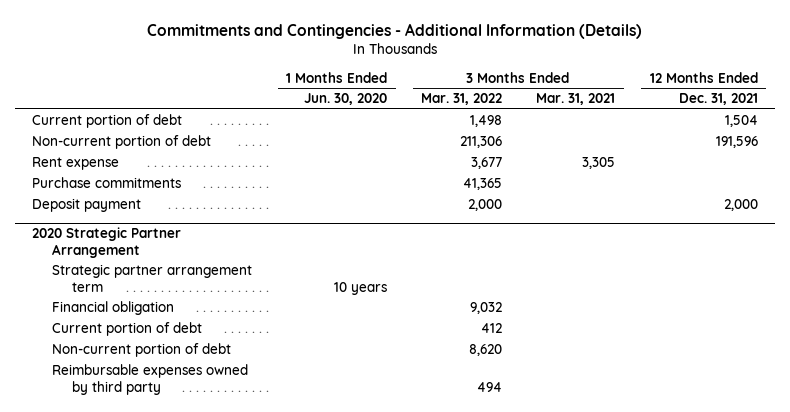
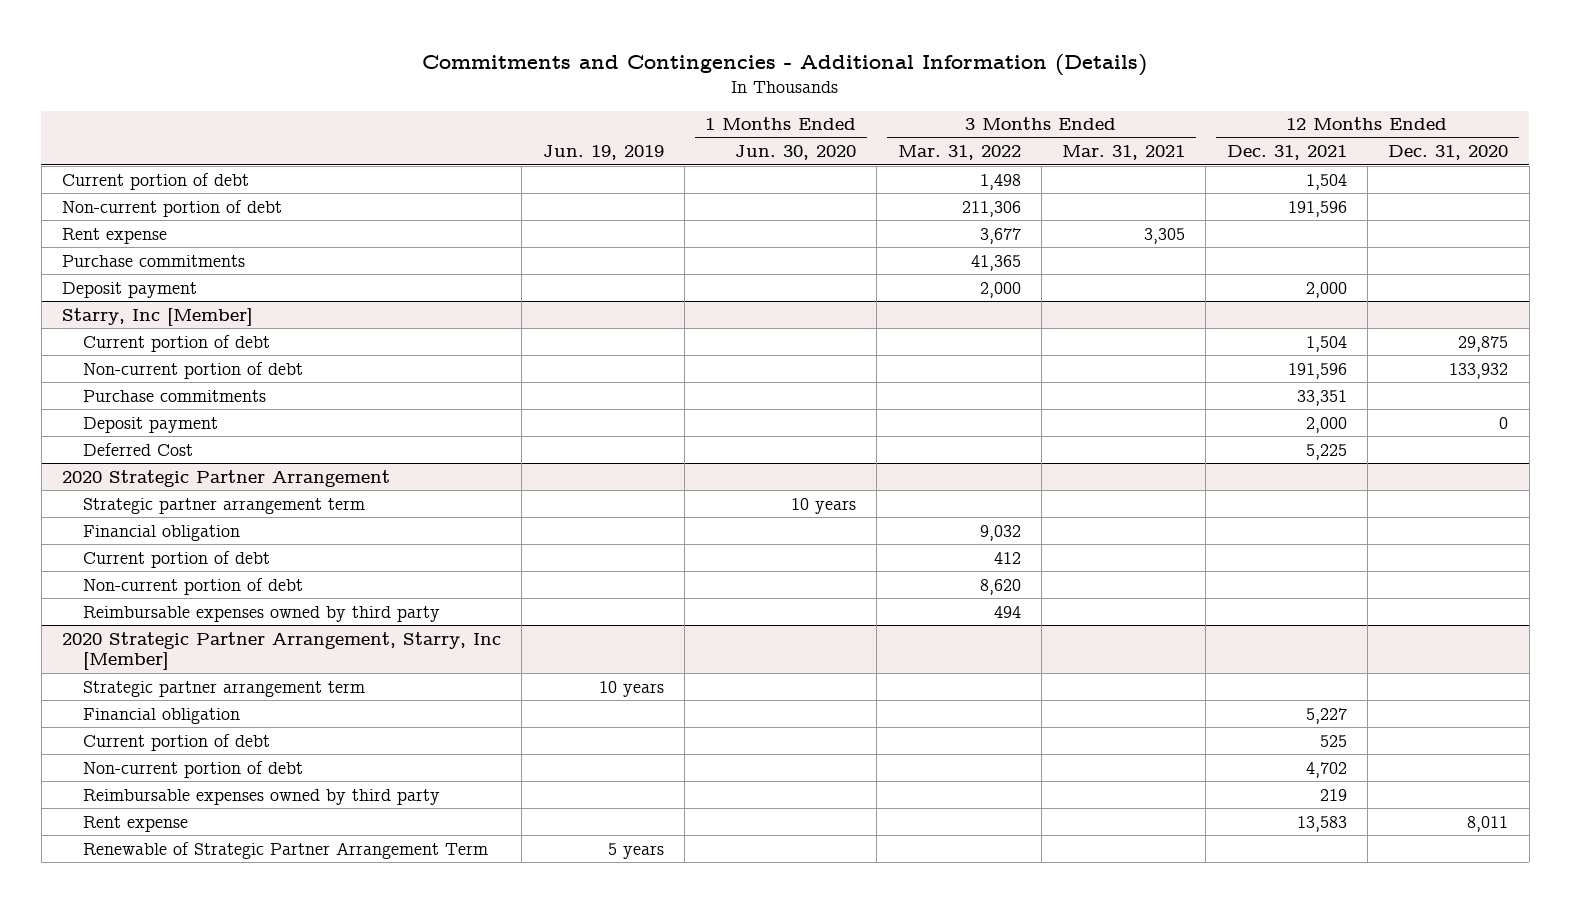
none -> [542,145,664,161] Jun. 19, 2019
none -> [1388,145,1509,161] Dec. 31, 2020
none -> [62,307,254,326] Starry, Inc [Member]
none -> [82,334,270,352] Current portion of debt
none -> [82,361,303,379] Non-current portion of debt
none -> [82,389,266,402] Purchase commitments
none -> [82,416,218,433] Deposit payment
none -> [82,442,193,456] Deferred Cost
none -> [62,631,502,671] 2020 Strategic Partner Arrangement, Starry, Inc [Member]
none -> [82,680,365,697] Strategic partner arrangement term
none -> [82,707,240,724] Financial obligation
none -> [82,733,270,751] Current portion of debt
none -> [82,760,303,778] Non-current portion of debt
none -> [82,788,440,805] Reimbursable expenses owned by third party
none -> [82,815,188,832] Rent expense
none -> [82,841,488,859] Renewable of Strategic Partner Arrangement Term

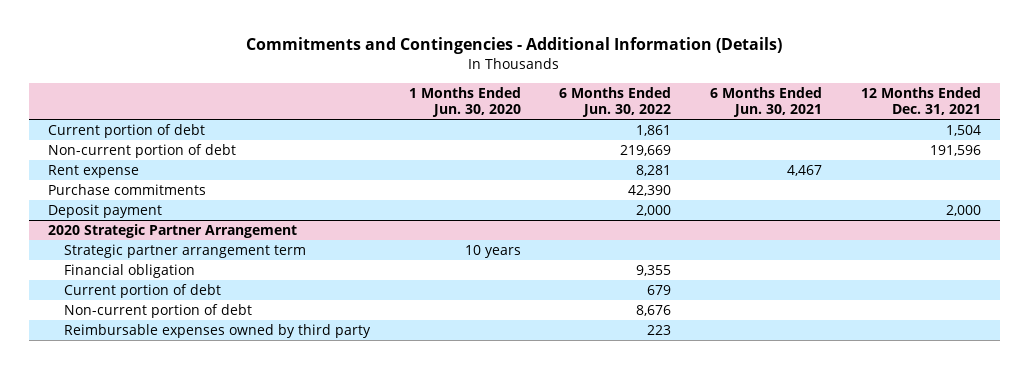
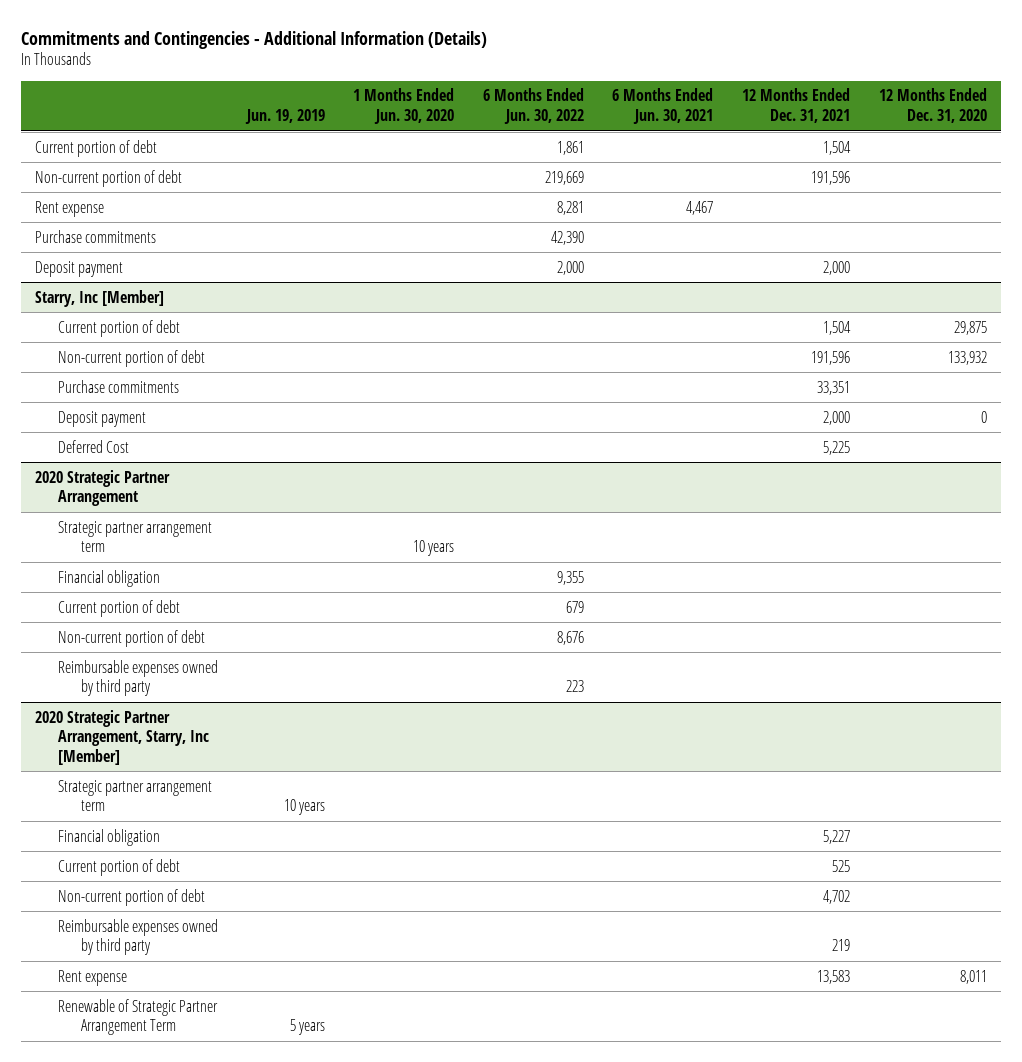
none -> [244,108,325,124] Jun. 19, 2019
none -> [878,88,987,123] 12 Months Ended Dec. 31, 2020
none -> [34,289,164,307] Starry, Inc [Member]
none -> [57,319,180,337] Current portion of debt
none -> [57,349,205,367] Non-current portion of debt
none -> [57,379,179,393] Purchase commitments
none -> [57,410,146,427] Deposit payment
none -> [57,439,129,453] Deferred Cost
none -> [34,709,209,765] 2020 Strategic Partner Arrangement, Starry, Inc [Member]
none -> [57,779,212,812] Strategic partner arrangement term
none -> [57,828,160,846] Financial obligation
none -> [57,858,180,876] Current portion of debt
none -> [57,888,205,906] Non-current portion of debt
none -> [57,918,218,956] Reimbursable expenses owned by third party
none -> [57,969,127,986] Rent expense
none -> [57,998,218,1036] Renewable of Strategic Partner Arrangement Term

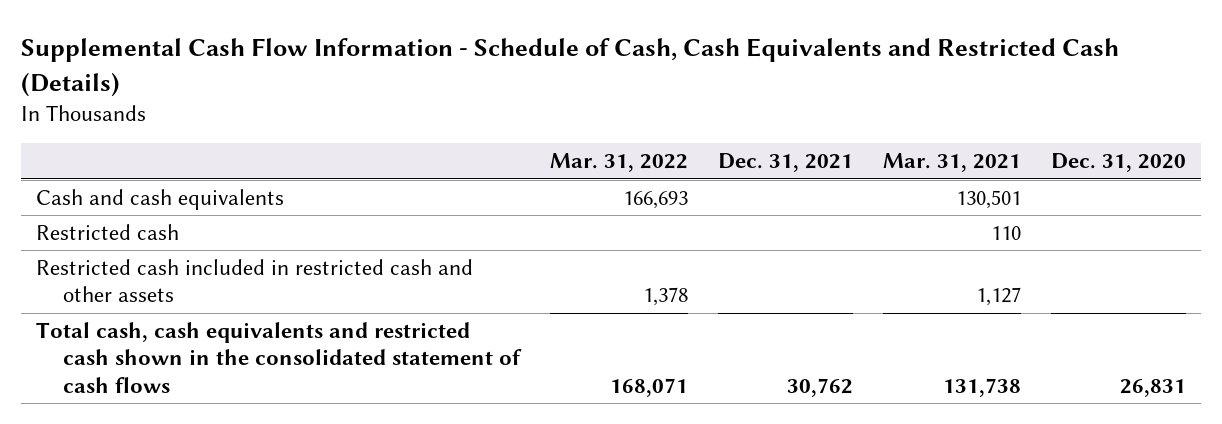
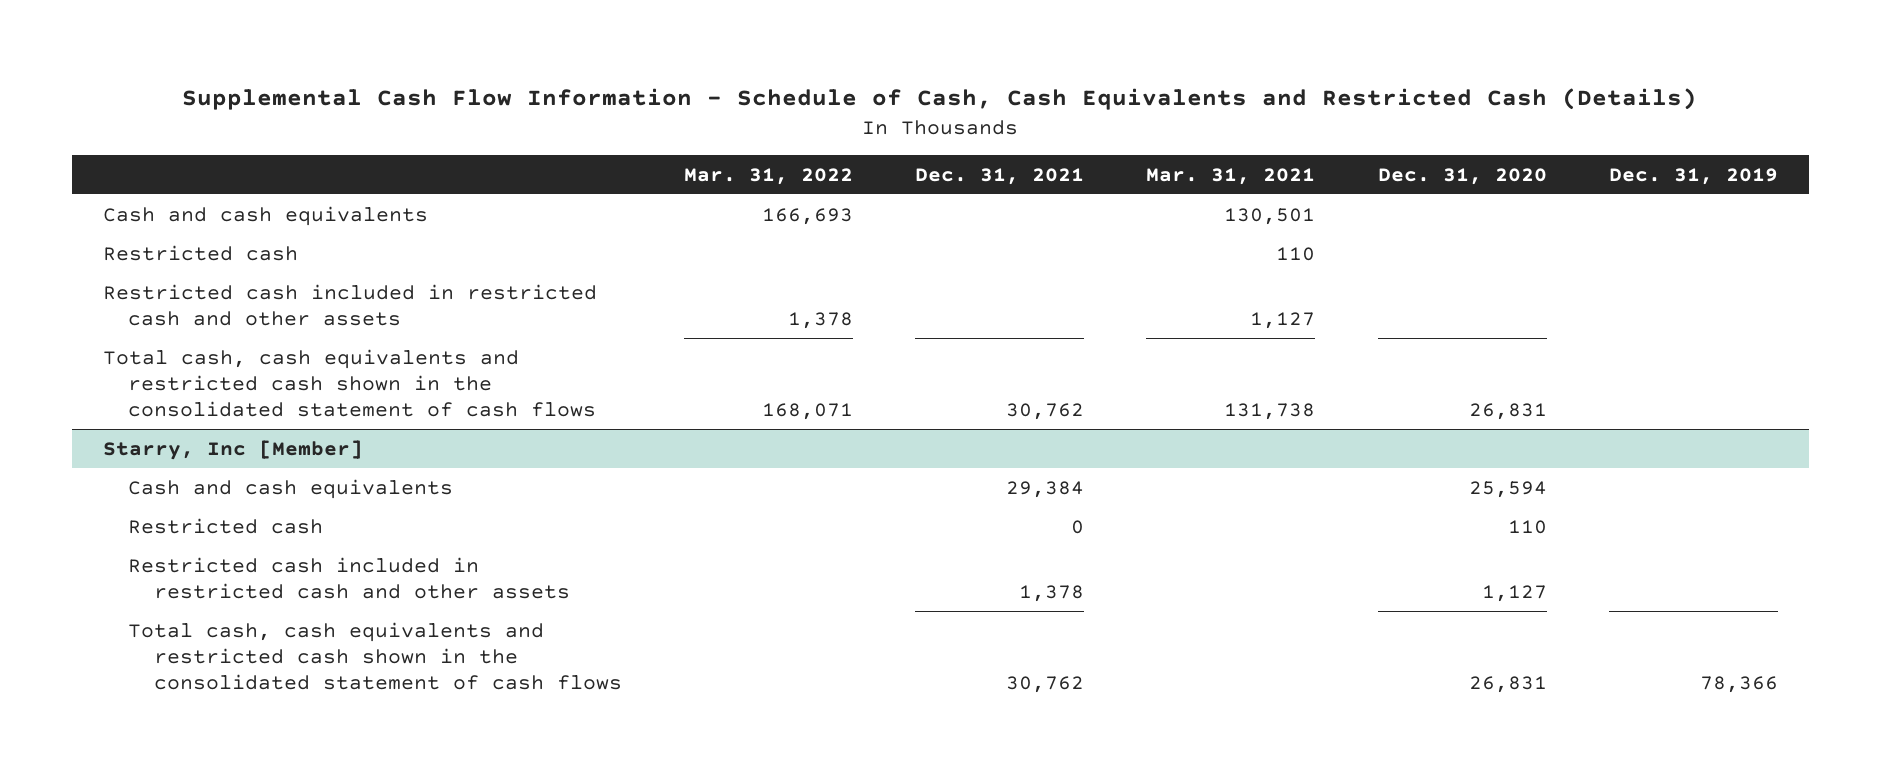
none -> [1608,167,1778,185] Dec. 31, 2019
none -> [102,439,363,460] Starry, Inc [Member]
none -> [128,478,454,499] Cash and cash equivalents
none -> [128,517,324,534] Restricted cash
none -> [128,556,570,599] Restricted cash included in restricted cash and other assets
none -> [128,621,622,691] Total cash, cash equivalents and restricted cash shown in the consolidated statement of cash flows

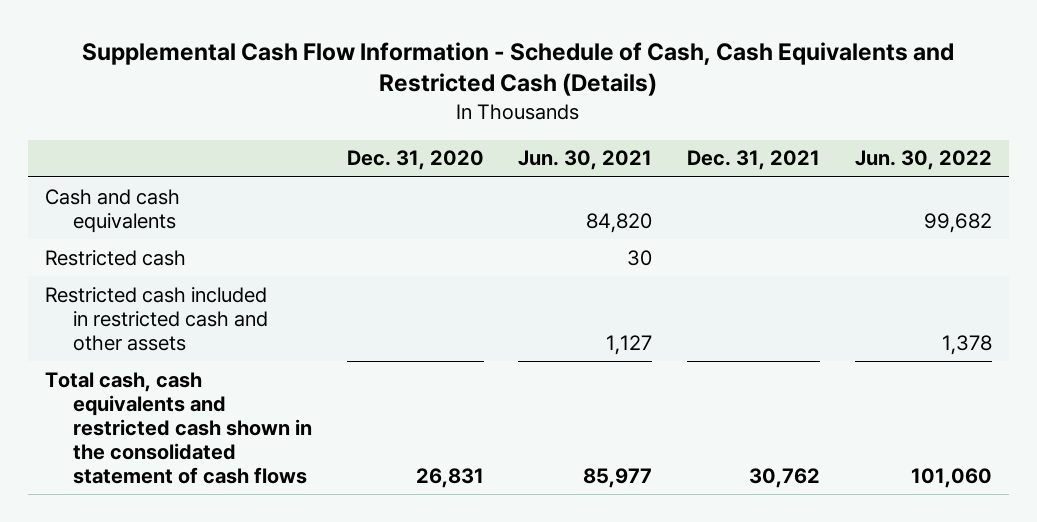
[684,167,854,185] Mar. 31, 2022 -> none
[1146,167,1316,185] Mar. 31, 2021 -> none
[1608,167,1778,185] Dec. 31, 2019 -> none
none -> [518,150,653,171] Jun. 30, 2021
none -> [854,150,992,171] Jun. 30, 2022
[102,439,363,460] Starry, Inc [Member] -> none
[128,478,454,499] Cash and cash equivalents -> none
[128,517,324,534] Restricted cash -> none
[128,556,570,599] Restricted cash included in restricted cash and other assets -> none
[128,621,622,691] Total cash, cash equivalents and restricted cash shown in the consolidated statement of cash flows -> none

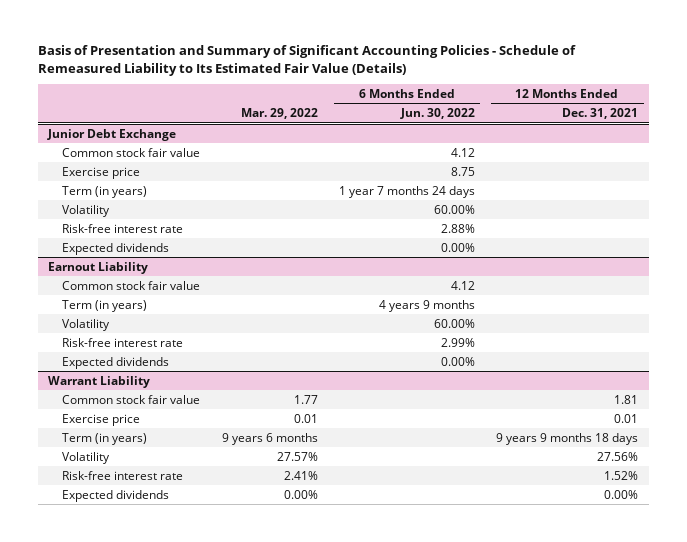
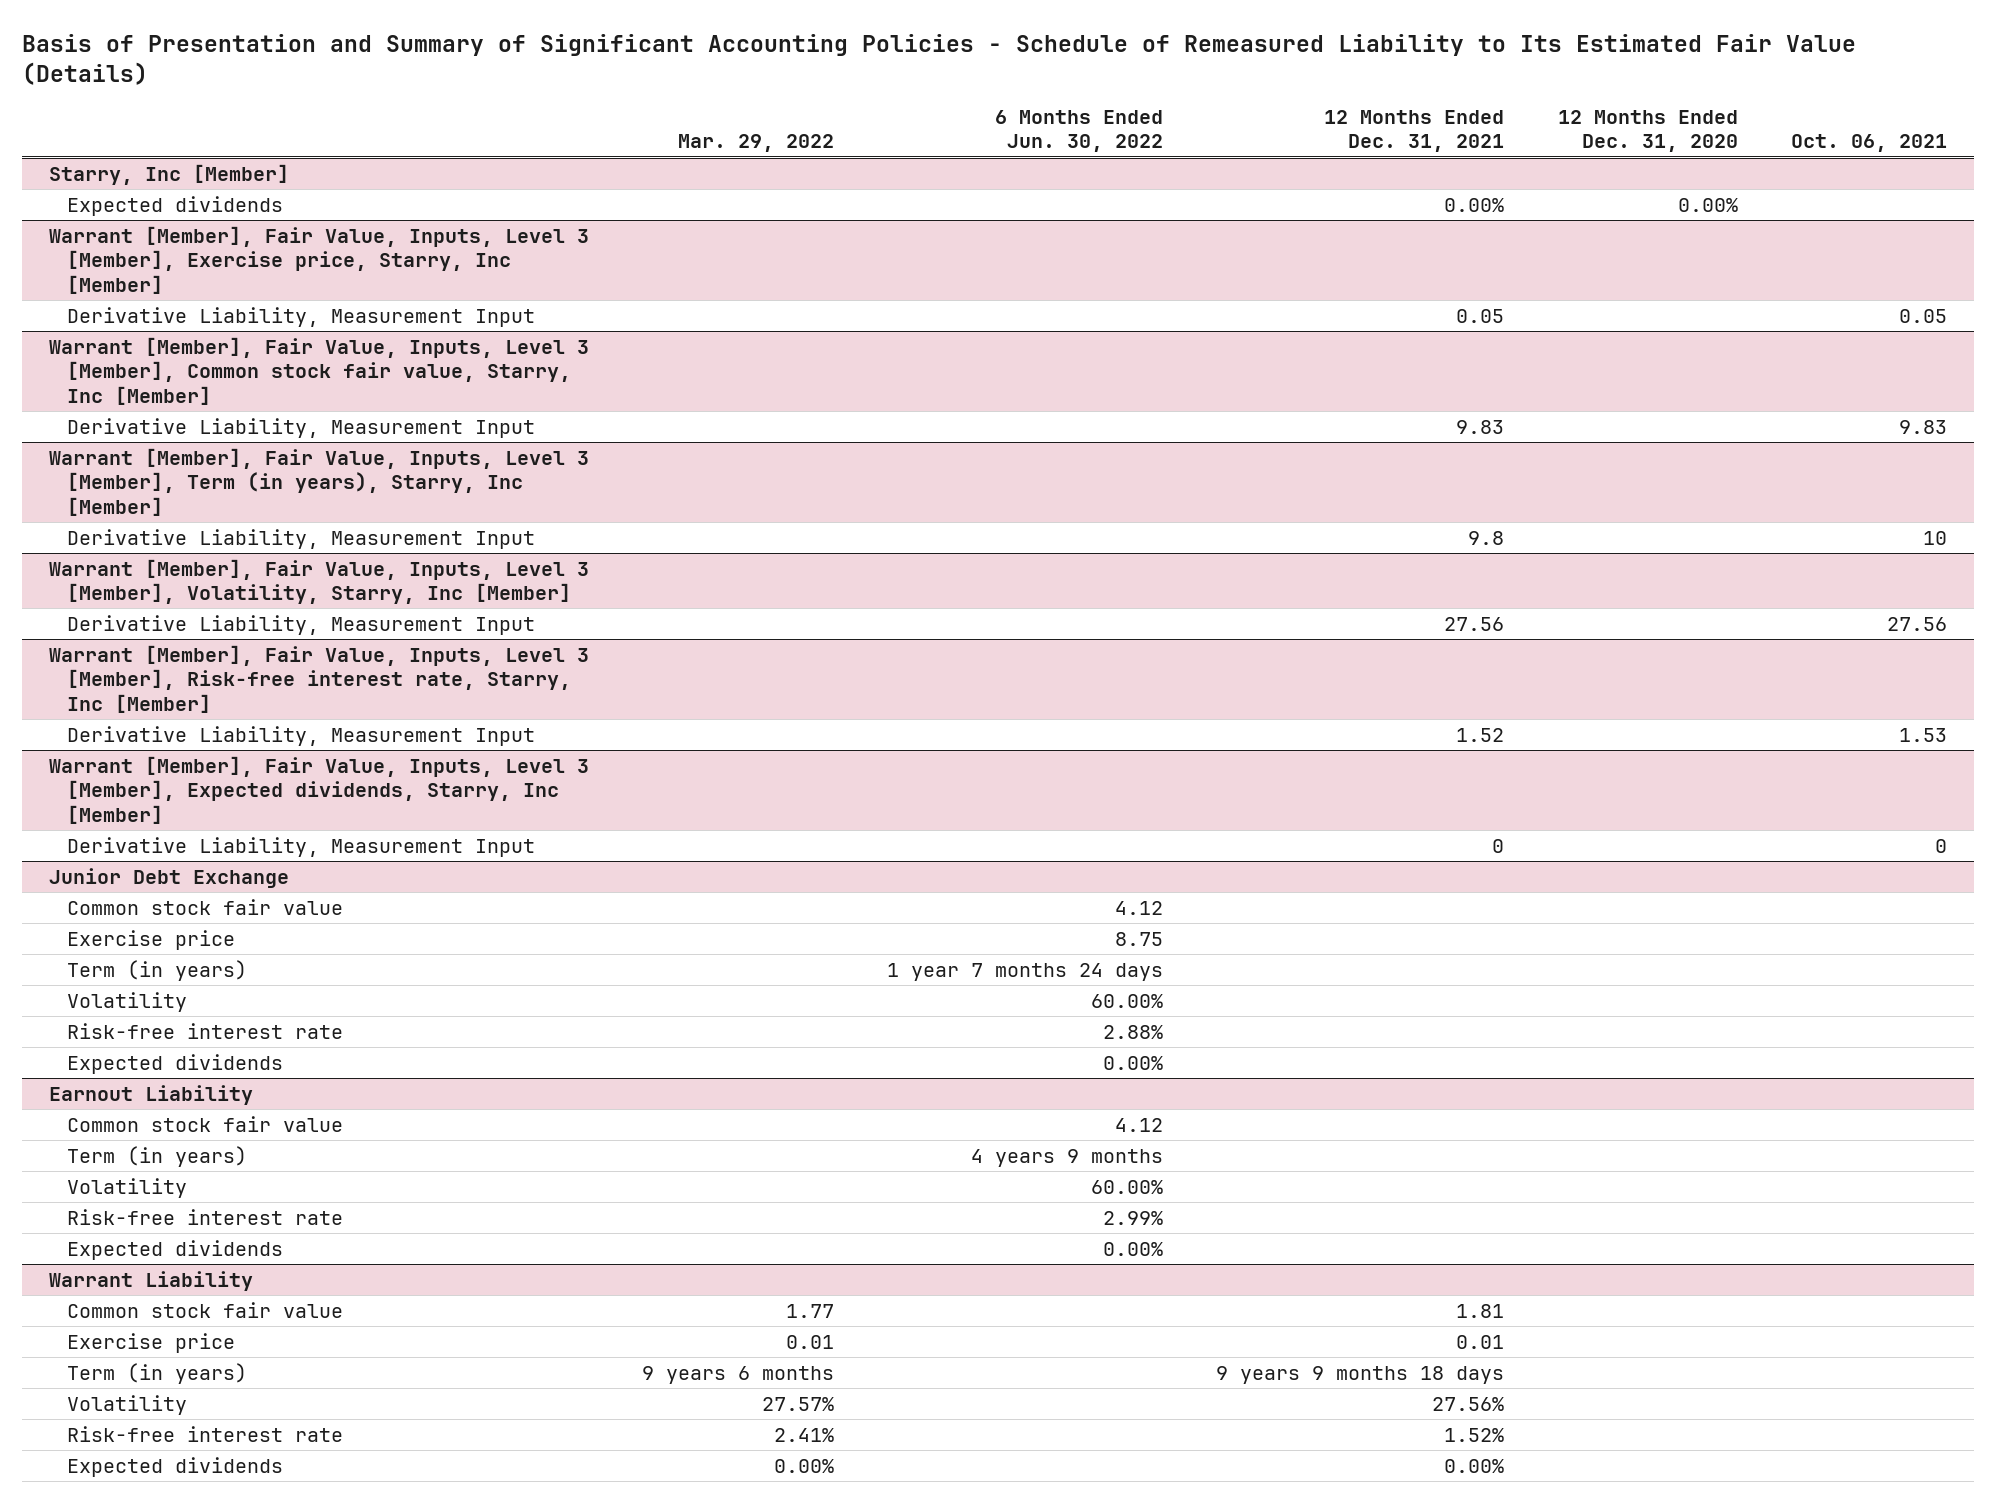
none -> [1557,109,1738,153] 12 Months Ended Dec. 31, 2020
none -> [1791,134,1948,153] Oct. 06, 2021
none -> [48,163,289,185] Starry, Inc [Member]
none -> [67,195,284,216] Expected dividends
none -> [48,225,589,294] Warrant [Member], Fair Value, Inputs, Level 3 [Member], Exercise price, Starry, Inc [Member]
none -> [67,306,536,327] Derivative Liability, Measurement Input
none -> [48,336,589,405] Warrant [Member], Fair Value, Inputs, Level 3 [Member], Common stock fair value, Starry, Inc [Member]
none -> [67,417,536,438] Derivative Liability, Measurement Input
none -> [48,447,589,516] Warrant [Member], Fair Value, Inputs, Level 3 [Member], Term (in years), Starry, Inc [Member]
none -> [67,528,536,549] Derivative Liability, Measurement Input
none -> [48,558,589,605] Warrant [Member], Fair Value, Inputs, Level 3 [Member], Volatility, Starry, Inc [Member]
none -> [67,614,536,635] Derivative Liability, Measurement Input
none -> [48,644,589,713] Warrant [Member], Fair Value, Inputs, Level 3 [Member], Risk-free interest rate, Starry, Inc [Member]
none -> [67,725,536,746] Derivative Liability, Measurement Input
none -> [48,755,589,824] Warrant [Member], Fair Value, Inputs, Level 3 [Member], Expected dividends, Starry, Inc [Member]
none -> [67,836,536,857] Derivative Liability, Measurement Input

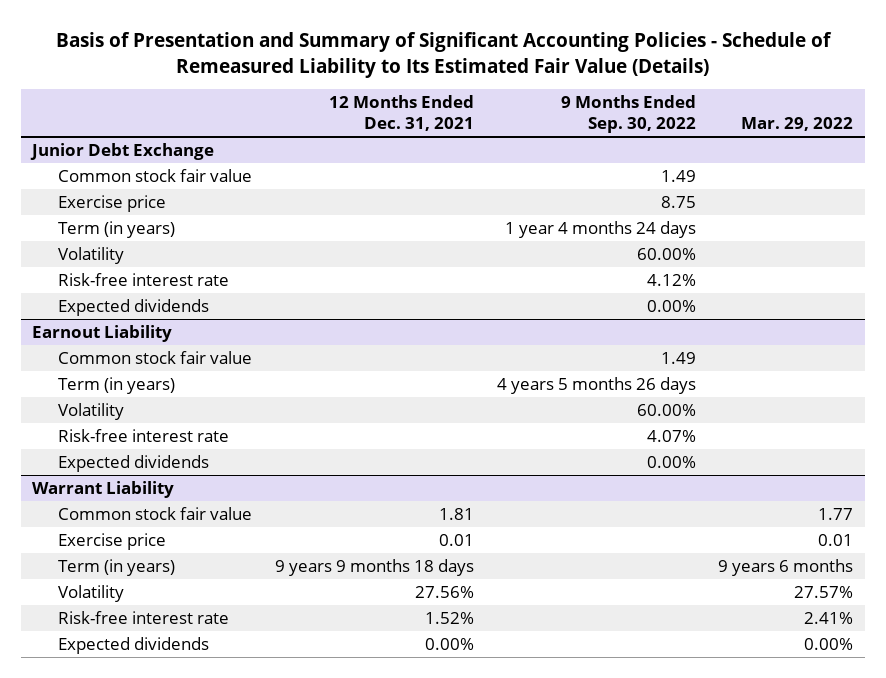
[995,109,1164,153] 6 Months Ended Jun. 30, 2022 -> none
[1557,109,1738,153] 12 Months Ended Dec. 31, 2020 -> none
[1791,134,1948,153] Oct. 06, 2021 -> none
none -> [560,95,696,134] 9 Months Ended Sep. 30, 2022
[48,163,289,185] Starry, Inc [Member] -> none
[67,195,284,216] Expected dividends -> none
[48,225,589,294] Warrant [Member], Fair Value, Inputs, Level 3 [Member], Exercise price, Starry, Inc [Member] -> none
[67,306,536,327] Derivative Liability, Measurement Input -> none
[48,336,589,405] Warrant [Member], Fair Value, Inputs, Level 3 [Member], Common stock fair value, Starry, Inc [Member] -> none
[67,417,536,438] Derivative Liability, Measurement Input -> none
[48,447,589,516] Warrant [Member], Fair Value, Inputs, Level 3 [Member], Term (in years), Starry, Inc [Member] -> none
[67,528,536,549] Derivative Liability, Measurement Input -> none
[48,558,589,605] Warrant [Member], Fair Value, Inputs, Level 3 [Member], Volatility, Starry, Inc [Member] -> none
[67,614,536,635] Derivative Liability, Measurement Input -> none
[48,644,589,713] Warrant [Member], Fair Value, Inputs, Level 3 [Member], Risk-free interest rate, Starry, Inc [Member] -> none
[67,725,536,746] Derivative Liability, Measurement Input -> none
[48,755,589,824] Warrant [Member], Fair Value, Inputs, Level 3 [Member], Expected dividends, Starry, Inc [Member] -> none
[67,836,536,857] Derivative Liability, Measurement Input -> none

